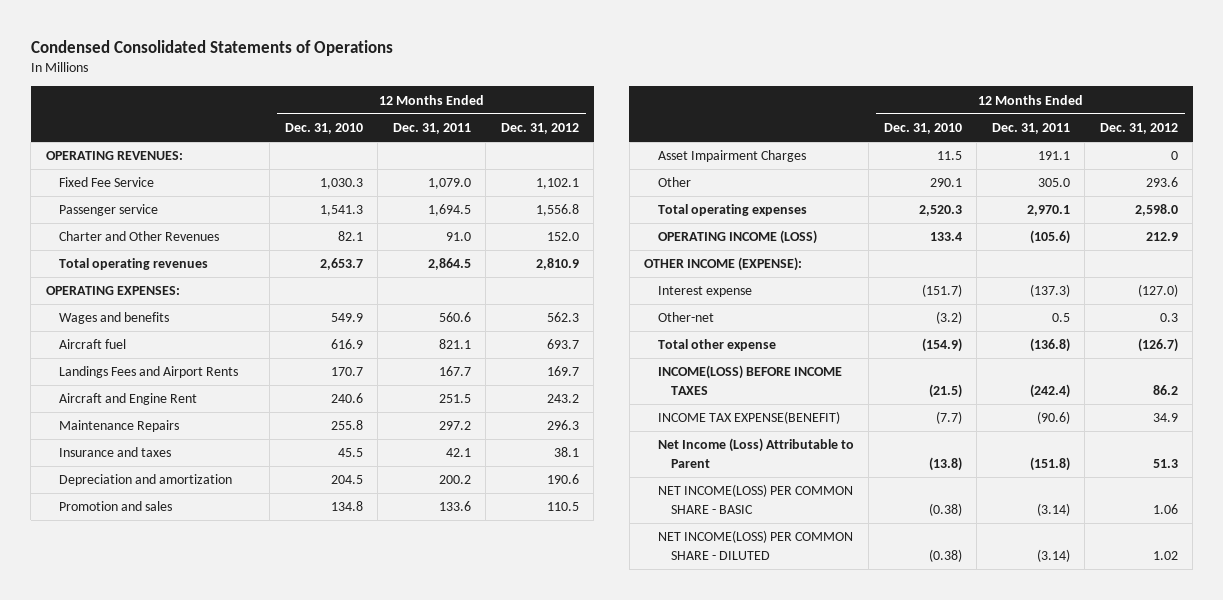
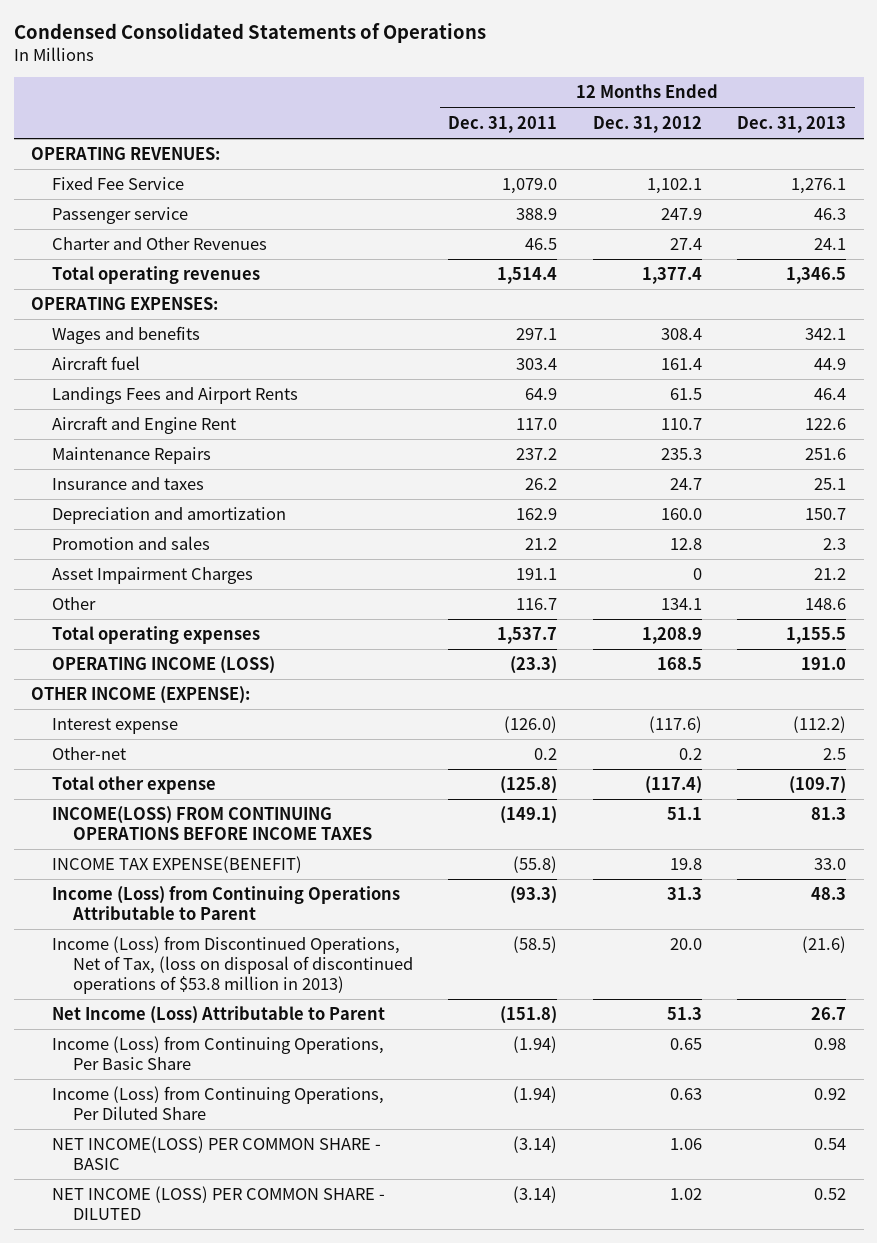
[284,122,363,134] Dec. 31, 2010 -> none
none -> [736,115,846,133] Dec. 31, 2013
[427,204,471,217] 1,694.5 -> [516,208,558,221] 388.9
[535,204,579,217] 1,556.8 -> [660,208,702,221] 247.9
[445,232,471,242] 91.0 -> [525,238,558,251] 46.5
[546,232,579,242] 152.0 -> [669,238,702,251] 27.4
[427,258,471,271] 2,864.5 -> [497,267,558,285] 1,514.4
[535,258,579,271] 2,810.9 -> [641,267,702,285] 1,377.4
[438,312,471,323] 560.6 -> [516,328,558,341] 297.1
[546,312,579,323] 562.3 -> [660,328,702,341] 308.4
[438,339,471,350] 821.1 -> [516,358,558,371] 303.4
[546,339,579,350] 693.7 -> [660,358,702,371] 161.4
[438,366,471,377] 167.7 -> [525,388,558,401] 64.9
[546,366,579,377] 169.7 -> [669,388,702,401] 61.5
[438,394,471,404] 251.5 -> [516,418,558,431] 117.0
[546,394,579,404] 243.2 -> [660,418,702,431] 110.7
[438,421,471,431] 297.2 -> [516,448,558,461] 237.2
[546,420,579,431] 296.3 -> [660,448,702,461] 235.3
[445,448,471,458] 42.1 -> [525,478,558,491] 26.2
[553,447,579,458] 38.1 -> [669,478,702,491] 24.7
[438,475,471,485] 200.2 -> [516,508,558,521] 162.9
[546,474,579,485] 190.6 -> [660,508,702,521] 160.0
[438,501,471,512] 133.6 -> [525,538,558,551] 21.2
[546,502,579,512] 110.5 -> [669,538,702,551] 12.8
[1037,178,1070,188] 305.0 -> [516,598,558,611] 116.7
[1145,177,1178,188] 293.6 -> [660,598,702,611] 134.1
[1026,205,1070,217] 2,970.1 -> [497,627,558,645] 1,537.7
[1134,204,1178,217] 2,598.0 -> [641,627,702,645] 1,208.9
[1029,230,1070,245] (105.6) -> [510,656,558,675] (23.3)
[1145,232,1178,242] 212.9 -> [656,657,702,671] 168.5
[1029,284,1070,298] (137.3) -> [504,716,558,734] (126.0)
[1137,284,1178,298] (127.0) -> [648,716,702,734] (117.6)
[1051,313,1070,323] 0.5 -> [534,748,558,761] 0.2
[1159,313,1178,323] 0.3 -> [678,748,702,761] 0.2
[1029,338,1070,353] (136.8) -> [500,776,558,795] (125.8)
[1137,338,1178,353] (126.7) -> [644,776,702,795] (117.4)
[657,365,842,395] INCOME(LOSS) BEFORE INCOME TAXES -> [52,806,373,841] INCOME(LOSS) FROM CONTINUING OPERATIONS BEFORE INCOME TAXES
[1029,383,1070,398] (242.4) -> [500,806,558,825] (149.1)
[1152,384,1178,395] 86.2 -> [666,807,702,821] 51.1
[1036,411,1070,425] (90.6) -> [513,856,558,874] (55.8)
[1152,413,1178,423] 34.9 -> [669,858,702,871] 19.8
none -> [52,886,401,921] Income (Loss) from Continuing Operations Attributable to Parent
none -> [52,936,414,995] Income (Loss) from Discontinued Operations, Net of Tax, (loss on disposal of discontinued operations of $53.8 million in 2013)
none -> [52,1036,385,1071] Income (Loss) from Continuing Operations, Per Basic Share
none -> [52,1086,385,1121] Income (Loss) from Continuing Operations, Per Diluted Share
[657,530,853,560] NET INCOME(LOSS) PER COMMON SHARE - DILUTED -> [52,1186,386,1221] NET INCOME (LOSS) PER COMMON SHARE - DILUTED

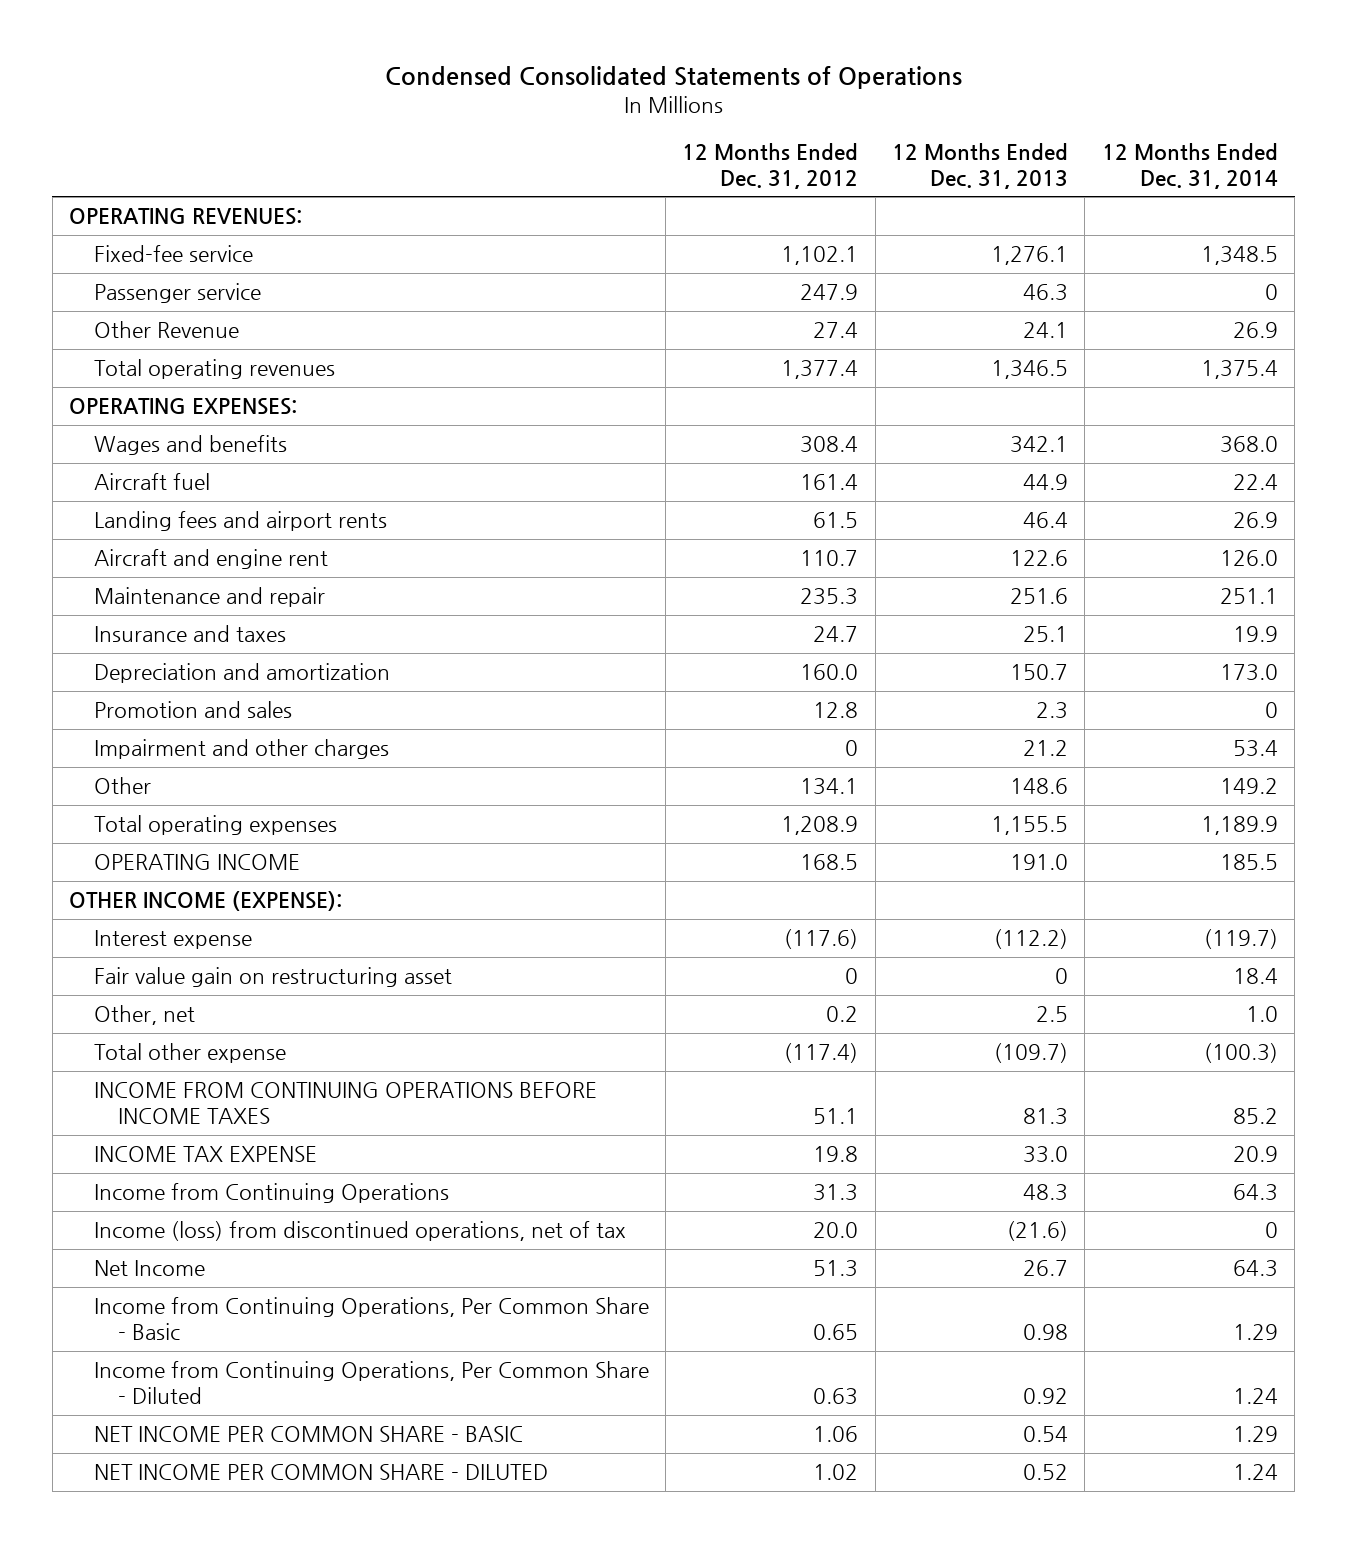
[448,115,558,133] Dec. 31, 2011 -> none
none -> [1101,142,1278,189] 12 Months Ended Dec. 31, 2014
[52,177,185,191] Fixed Fee Service -> [93,245,253,263] Fixed-fee service
[52,237,268,251] Charter and Other Revenues -> [93,321,239,339] Other Revenue
[52,387,299,405] Landings Fees and Airport Rents -> [93,511,387,532] Landing fees and airport rents
[52,416,237,435] Aircraft and Engine Rent -> [93,549,328,570] Aircraft and engine rent
[52,447,212,465] Maintenance Repairs -> [93,587,325,608] Maintenance and repair
[52,567,254,585] Asset Impairment Charges -> [93,739,389,760] Impairment and other charges
[52,656,276,675] OPERATING INCOME (LOSS) -> [93,854,300,871] OPERATING INCOME
none -> [93,967,452,988] Fair value gain on restructuring asset
[52,747,127,761] Other-net -> [93,1005,195,1026] Other, net
[52,806,373,841] INCOME(LOSS) FROM CONTINUING OPERATIONS BEFORE INCOME TAXES -> [93,1082,597,1125] INCOME FROM CONTINUING OPERATIONS BEFORE INCOME TAXES
[52,856,303,874] INCOME TAX EXPENSE(BENEFIT) -> [93,1146,317,1163] INCOME TAX EXPENSE
[52,886,401,921] Income (Loss) from Continuing Operations Attributable to Parent -> [93,1183,449,1204] Income from Continuing Operations
[52,936,414,995] Income (Loss) from Discontinued Operations, Net of Tax, (loss on disposal of discontinued operations of $53.8 million in 2013) -> [93,1221,626,1242] Income (loss) from discontinued operations, net of tax
[52,1006,386,1025] Net Income (Loss) Attributable to Parent -> [93,1260,205,1277] Net Income
[52,1036,385,1071] Income (Loss) from Continuing Operations, Per Basic Share -> [93,1297,649,1341] Income from Continuing Operations, Per Common Share - Basic
[52,1086,385,1121] Income (Loss) from Continuing Operations, Per Diluted Share -> [93,1361,649,1405] Income from Continuing Operations, Per Common Share - Diluted
[52,1136,382,1171] NET INCOME(LOSS) PER COMMON SHARE - BASIC -> [93,1426,523,1443] NET INCOME PER COMMON SHARE - BASIC
[52,1186,386,1221] NET INCOME (LOSS) PER COMMON SHARE - DILUTED -> [93,1464,548,1481] NET INCOME PER COMMON SHARE - DILUTED

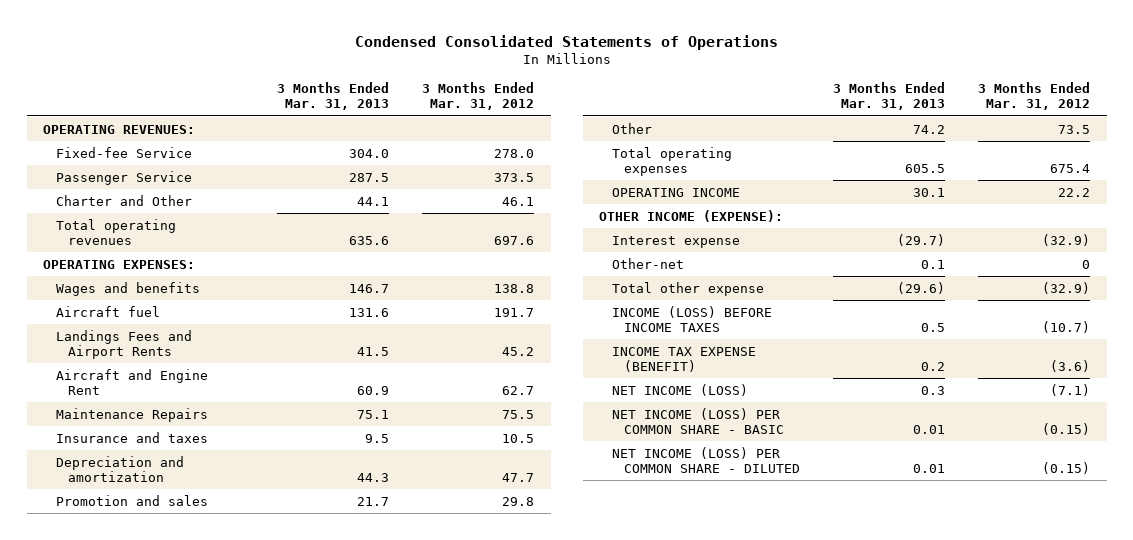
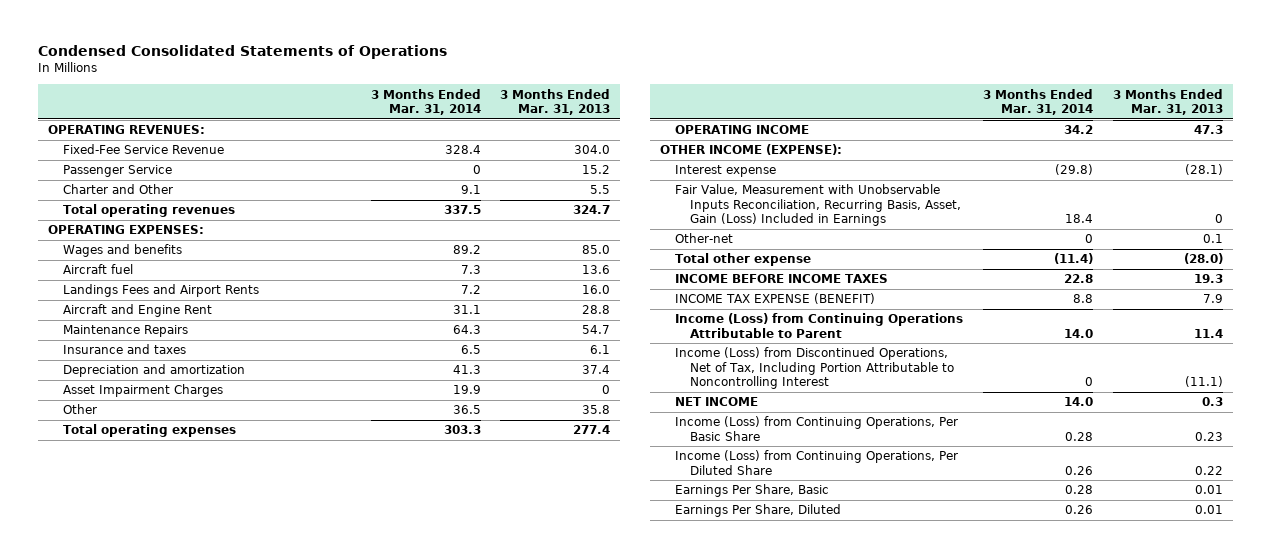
[422,82,535,111] 3 Months Ended Mar. 31, 2012 -> none
none -> [370,88,481,116] 3 Months Ended Mar. 31, 2014
[55,146,192,158] Fixed-fee Service -> [62,144,224,155] Fixed-Fee Service Revenue
[349,172,390,182] 287.5 -> [582,165,611,175] 15.2
[357,196,390,206] 44.1 -> [590,185,611,195] 5.5
[349,235,390,245] 635.6 -> [573,205,611,215] 324.7
[55,494,208,506] Promotion and sales -> none
[349,283,390,293] 146.7 -> [582,245,611,255] 85.0
[349,307,390,317] 131.6 -> [582,265,611,275] 13.6
[357,346,390,356] 41.5 -> [582,285,611,295] 16.0
[357,385,390,395] 60.9 -> [582,305,611,315] 28.8
[357,409,390,419] 75.1 -> [582,325,611,335] 54.7
[365,433,390,443] 9.5 -> [590,345,611,355] 6.1
[357,472,390,482] 44.3 -> [582,365,611,375] 37.4
none -> [62,384,223,398] Asset Impairment Charges
[913,124,946,134] 74.2 -> [582,405,611,415] 35.8
[905,163,946,173] 605.5 -> [573,425,611,435] 277.4
[913,187,946,197] 30.1 -> [1193,125,1223,135] 47.3
[897,233,946,246] (29.7) -> [1184,164,1223,176] (28.1)
none -> [675,184,962,227] Fair Value, Measurement with Unobservable Inputs Reconciliation, Recurring Basis, Asset, Gain (Loss) Included in Earnings
[897,281,946,294] (29.6) -> [1183,253,1223,265] (28.0)
[611,305,772,332] INCOME (LOSS) BEFORE INCOME TAXES -> [675,274,889,284] INCOME BEFORE INCOME TAXES
[921,322,946,332] 0.5 -> [1193,274,1223,284] 19.3
[921,361,946,371] 0.2 -> [1202,294,1223,304] 7.9
none -> [675,313,964,338] Income (Loss) from Continuing Operations Attributable to Parent
none -> [675,347,955,390] Income (Loss) from Discontinued Operations, Net of Tax, Including Portion Attributable to Noncontrolling Interest
[611,383,748,396] NET INCOME (LOSS) -> [675,397,759,407] NET INCOME
none -> [675,416,959,441] Income (Loss) from Continuing Operations, Per Basic Share
none -> [675,450,959,475] Income (Loss) from Continuing Operations, Per Diluted Share
[611,407,785,434] NET INCOME (LOSS) PER COMMON SHARE - BASIC -> [675,484,830,498] Earnings Per Share, Basic
[611,446,801,473] NET INCOME (LOSS) PER COMMON SHARE - DILUTED -> [675,504,842,518] Earnings Per Share, Diluted

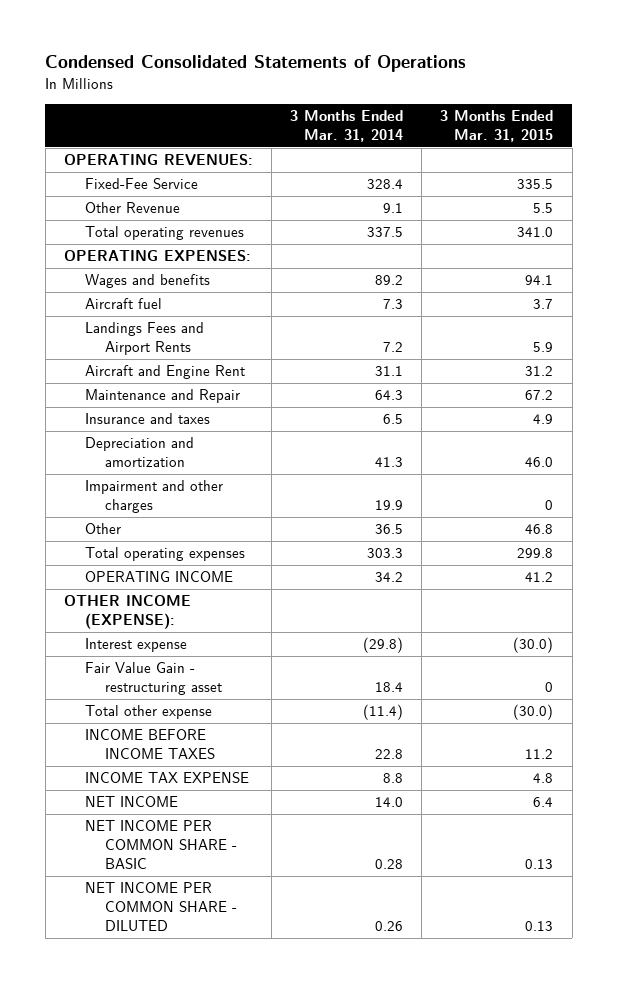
[500,88,611,116] 3 Months Ended Mar. 31, 2013 -> none
none -> [440,110,554,142] 3 Months Ended Mar. 31, 2015
[62,165,172,178] Passenger Service -> none
[62,184,173,195] Charter and Other -> none
[62,144,224,155] Fixed-Fee Service Revenue -> [84,178,198,190] Fixed-Fee Service
none -> [84,202,180,214] Other Revenue
[62,325,188,338] Maintenance Repairs -> [84,389,240,404] Maintenance and Repair
[62,384,223,398] Asset Impairment Charges -> [84,480,223,514] Impairment and other charges
[675,233,734,244] Other-net -> none
[675,184,962,227] Fair Value, Measurement with Unobservable Inputs Reconciliation, Recurring Basis, Asset, Gain (Loss) Included in Earnings -> [84,662,223,696] Fair Value Gain - restructuring asset
[675,313,964,338] Income (Loss) from Continuing Operations Attributable to Parent -> none
[675,347,955,390] Income (Loss) from Discontinued Operations, Net of Tax, Including Portion Attributable to Noncontrolling Interest -> none
[675,293,876,305] INCOME TAX EXPENSE (BENEFIT) -> [84,772,249,785] INCOME TAX EXPENSE
[675,416,959,441] Income (Loss) from Continuing Operations, Per Basic Share -> none
[675,450,959,475] Income (Loss) from Continuing Operations, Per Diluted Share -> none
[675,484,830,498] Earnings Per Share, Basic -> [84,820,238,869] NET INCOME PER COMMON SHARE - BASIC
[675,504,842,518] Earnings Per Share, Diluted -> [84,882,238,931] NET INCOME PER COMMON SHARE - DILUTED

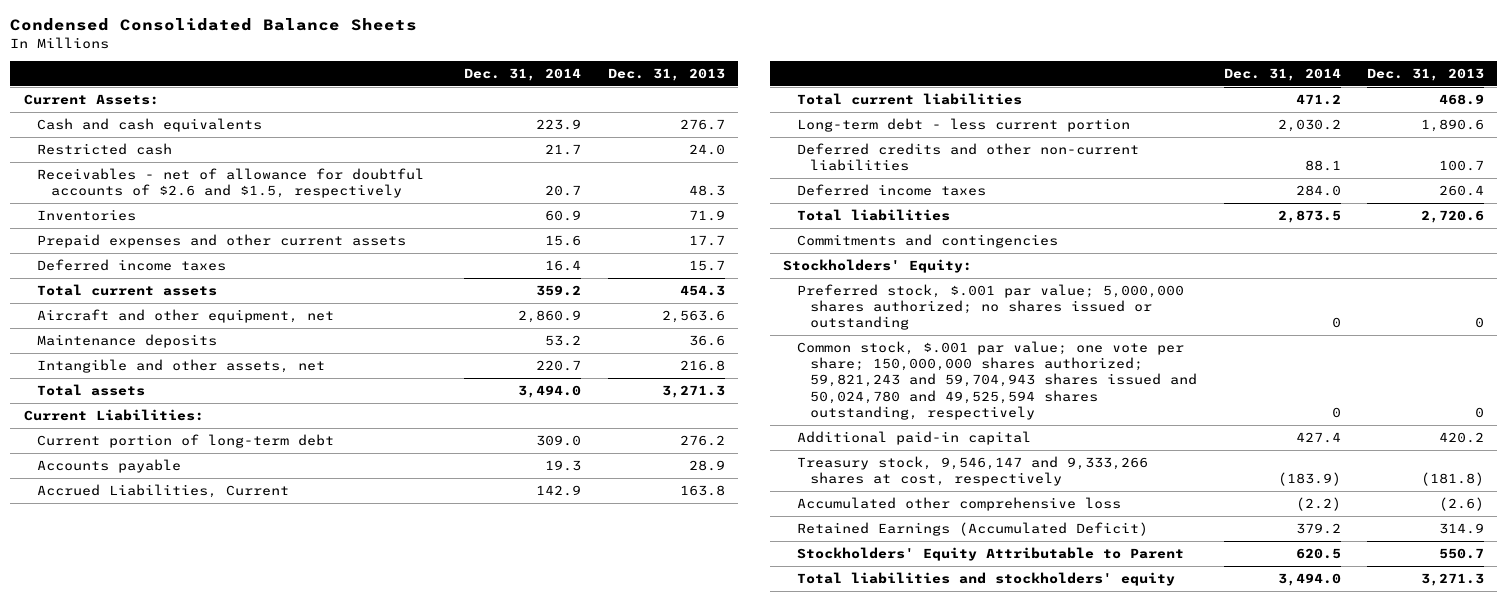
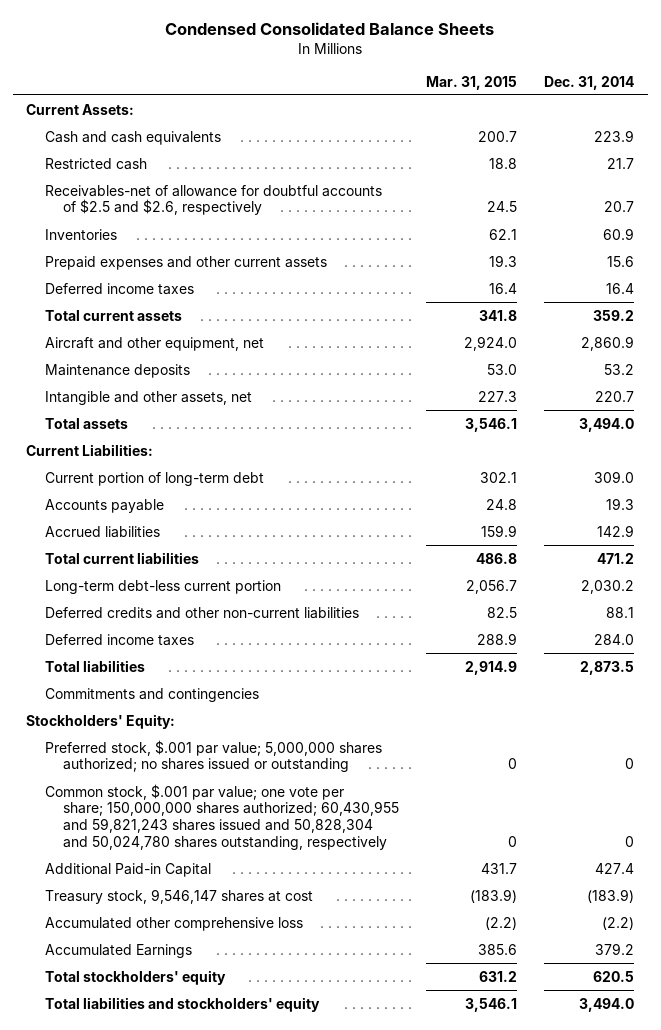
[607,67,725,81] Dec. 31, 2013 -> none
none -> [425,75,517,90] Mar. 31, 2015
[37,167,425,199] Receivables - net of allowance for doubtful accounts of $2.6 and $1.5, respectively -> [44,184,382,216] Receivables-net of allowance for doubtful accounts of $2.5 and $2.6, respectively
[37,483,290,498] Accrued Liabilities, Current -> [44,525,160,538] Accrued liabilities
[796,117,1130,132] Long-term debt - less current portion -> [44,579,281,594] Long-term debt-less current portion
[796,340,1198,421] Common stock, $.001 par value; one vote per share; 150,000,000 shares authorized; 59,821,243 and 59,704,943 shares issued and 50,024,780 and 49,525,594 shares outstanding, respectively -> [44,783,399,850] Common stock, $.001 par value; one vote per share; 150,000,000 shares authorized; 60,430,955 and 59,821,243 shares issued and 50,828,304 and 50,024,780 shares outstanding, respectively
[796,430,1031,445] Additional paid-in capital -> [44,862,211,877] Additional Paid-in Capital
[796,455,1148,487] Treasury stock, 9,546,147 and 9,333,266 shares at cost, respectively -> [44,888,313,904] Treasury stock, 9,546,147 shares at cost
[796,521,1148,536] Retained Earnings (Accumulated Deficit) -> [44,943,192,958] Accumulated Earnings
[796,546,1184,561] Stockholders' Equity Attributable to Parent -> [44,969,226,985] Total stockholders' equity

